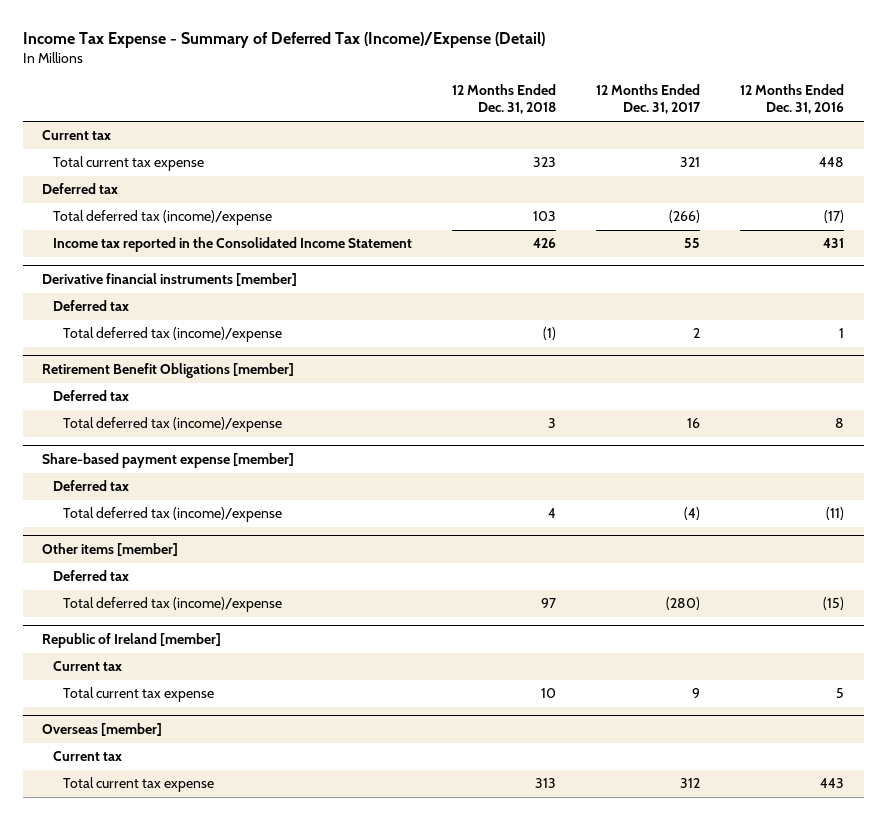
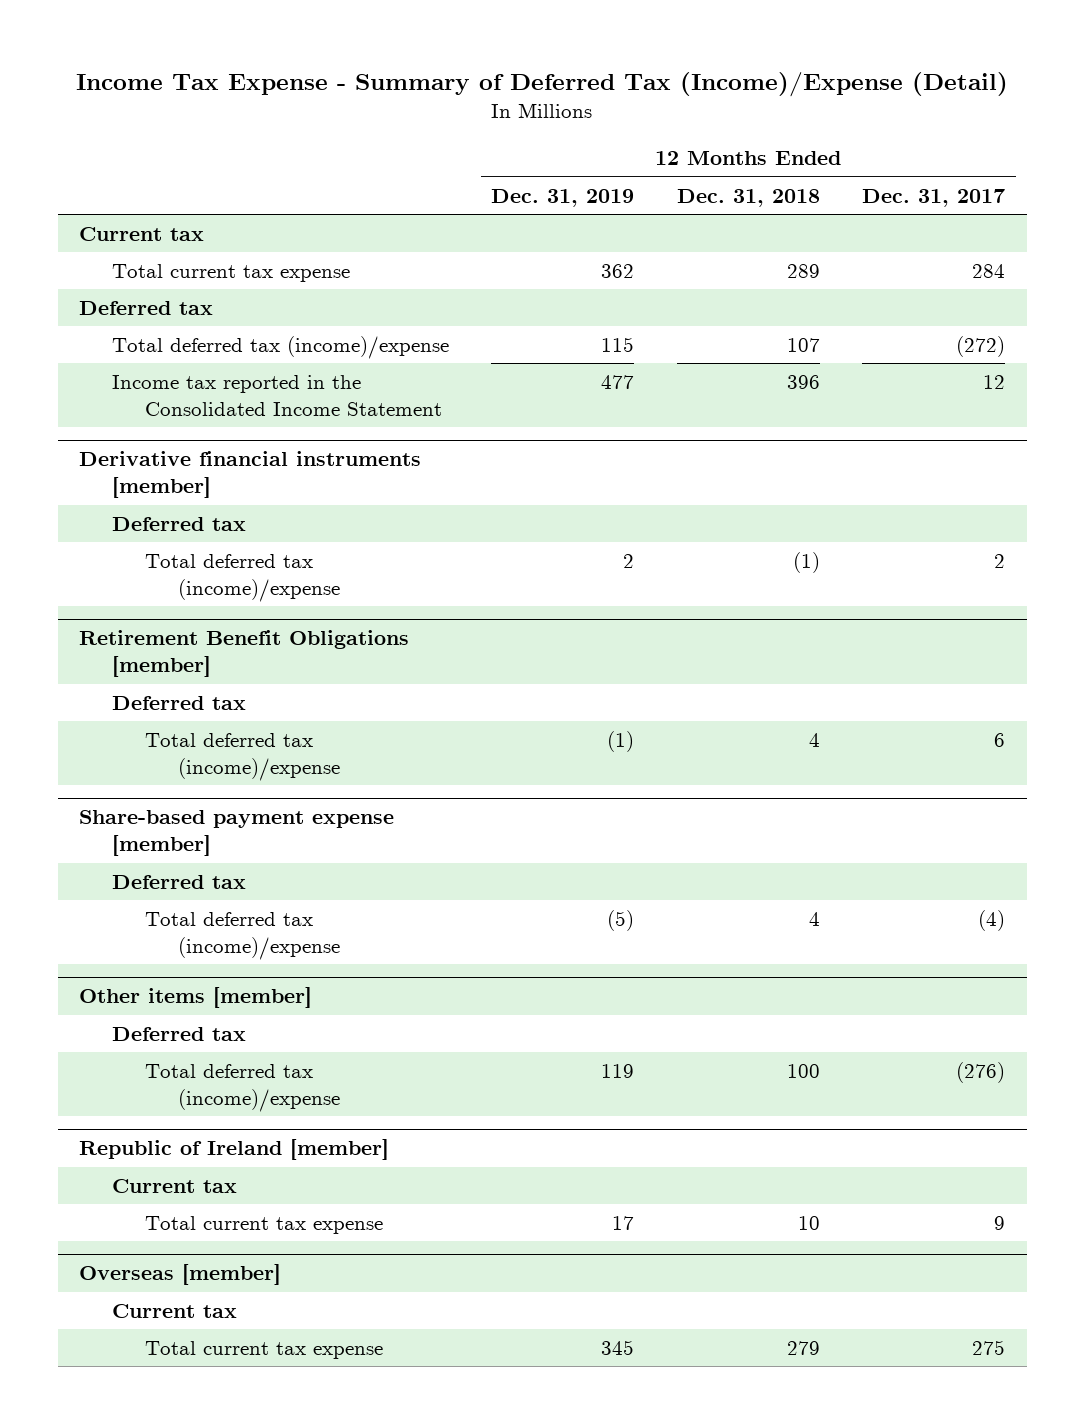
[739,83,844,115] 12 Months Ended Dec. 31, 2016 -> none
none -> [491,188,635,207] Dec. 31, 2019
[532,157,556,168] 323 -> [786,263,820,278] 289
[679,157,700,168] 321 -> [972,263,1006,278] 284
[532,211,556,222] 103 -> [786,337,820,352] 107
[668,210,700,224] (266) -> [956,335,1006,357] (272)
[532,238,556,249] 426 -> [786,374,820,389] 396
[683,238,700,249] 55 -> [983,374,1006,389] 12
[547,418,556,429] 3 -> [808,732,820,747] 4
[686,418,700,429] 16 -> [994,732,1006,747] 6
[540,598,556,609] 97 -> [786,1063,820,1078] 100
[665,597,700,611] (280) -> [956,1061,1006,1083] (276)
[534,778,556,789] 313 -> [786,1340,820,1355] 279
[679,778,700,789] 312 -> [972,1339,1006,1355] 275

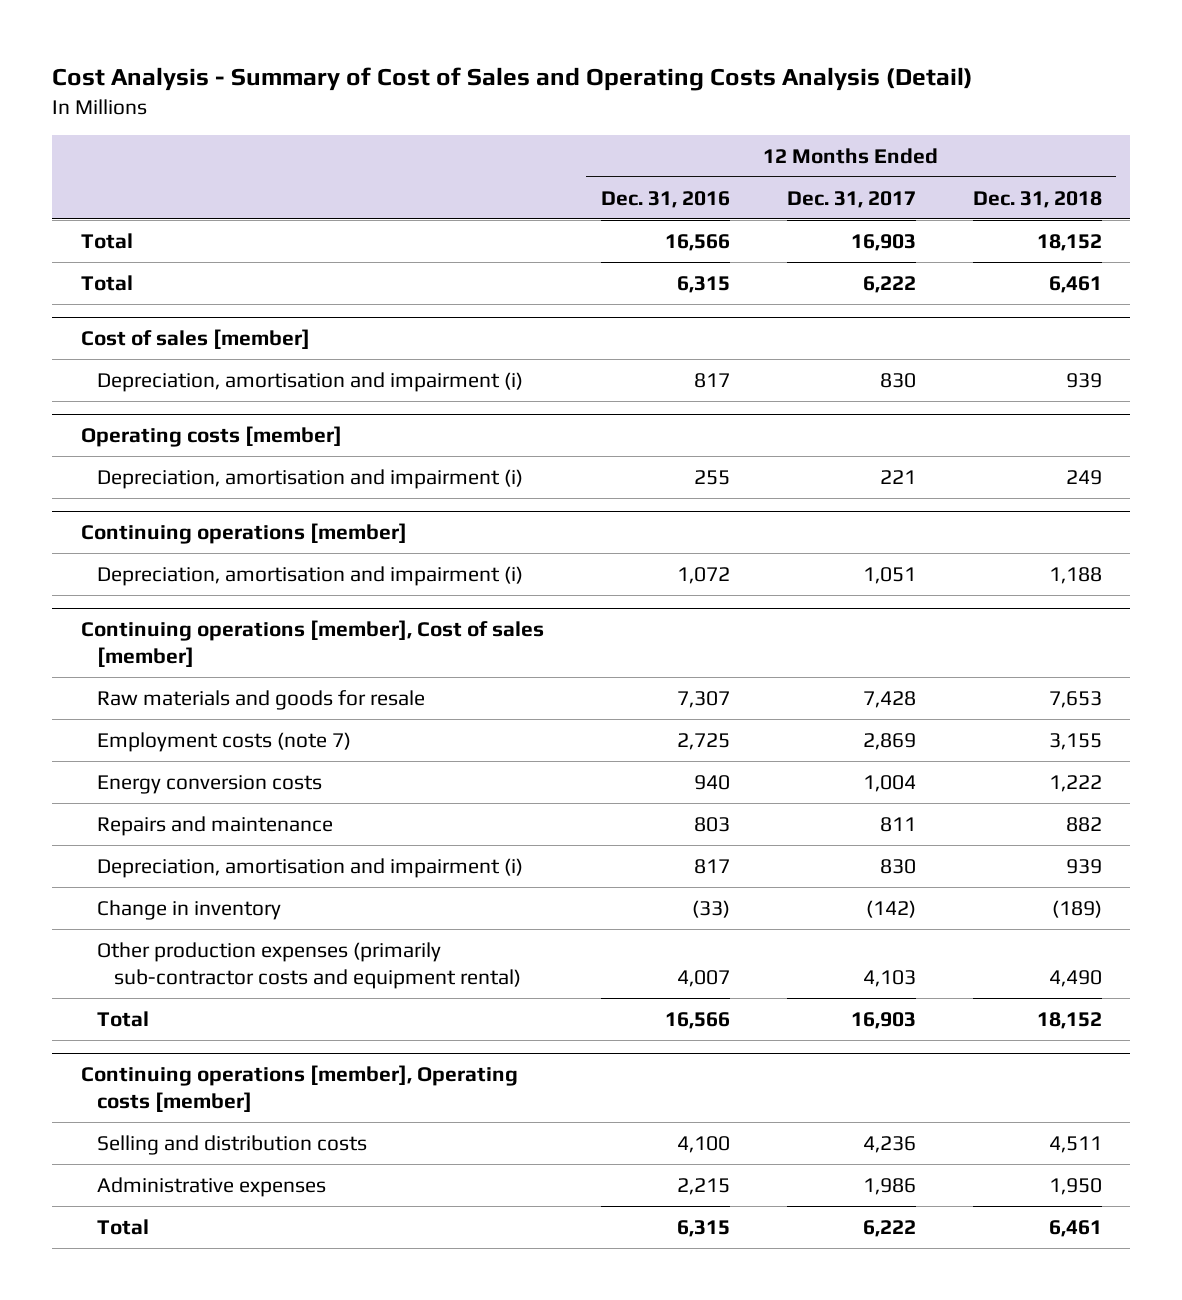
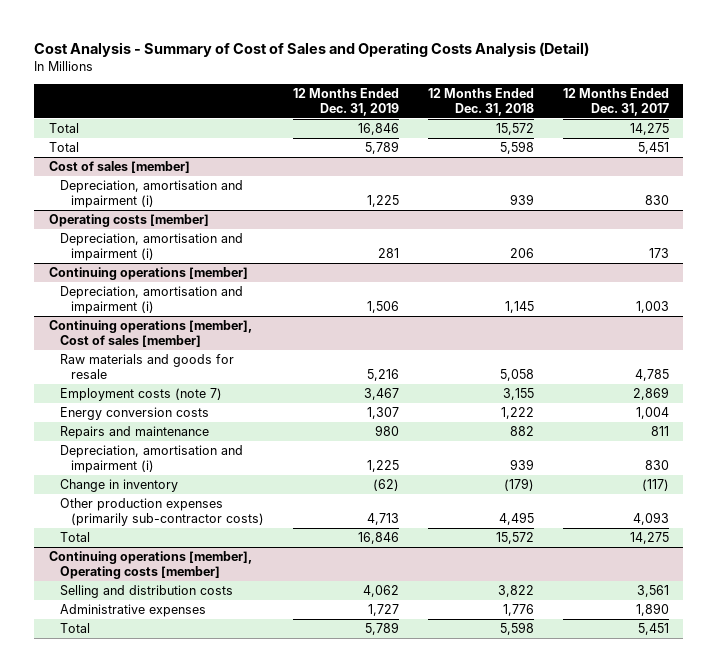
[600,190,730,208] Dec. 31, 2016 -> none
none -> [293,87,400,117] 12 Months Ended Dec. 31, 2019
[850,233,916,251] 16,903 -> [629,123,669,136] 14,275
[1036,233,1102,251] 18,152 -> [495,123,534,136] 15,572
[862,275,916,293] 6,222 -> [637,142,669,155] 5,451
[1048,275,1102,293] 6,461 -> [499,141,534,155] 5,598
[879,469,916,484] 221 -> [648,248,669,259] 173
[1065,469,1102,485] 249 -> [509,248,534,259] 206
[862,566,916,584] 1,051 -> [635,301,669,314] 1,003
[1048,566,1102,584] 1,188 -> [504,301,534,314] 1,145
[862,690,916,708] 7,428 -> [634,369,669,382] 4,785
[1048,690,1102,708] 7,653 -> [499,369,534,382] 5,058
[865,899,916,918] (142) -> [641,479,669,492] (117)
[1051,899,1102,918] (189) -> [503,478,534,492] (179)
[97,941,521,989] Other production expenses (primarily sub-contractor costs and equipment rental) -> [59,498,265,527] Other production expenses (primarily sub-contractor costs)
[862,969,916,987] 4,103 -> [632,512,669,526] 4,093
[1048,969,1102,987] 4,490 -> [498,512,534,526] 4,495
[850,1011,916,1029] 16,903 -> [629,532,669,545] 14,275
[1036,1011,1102,1029] 18,152 -> [495,532,534,545] 15,572
[862,1135,916,1153] 4,236 -> [636,585,669,598] 3,561
[1048,1135,1102,1153] 4,511 -> [497,585,534,598] 3,822
[862,1177,916,1195] 1,986 -> [635,603,669,617] 1,890
[1048,1177,1102,1195] 1,950 -> [502,604,534,617] 1,776
[862,1219,916,1237] 6,222 -> [637,623,669,636] 5,451
[1048,1219,1102,1237] 6,461 -> [499,622,534,636] 5,598

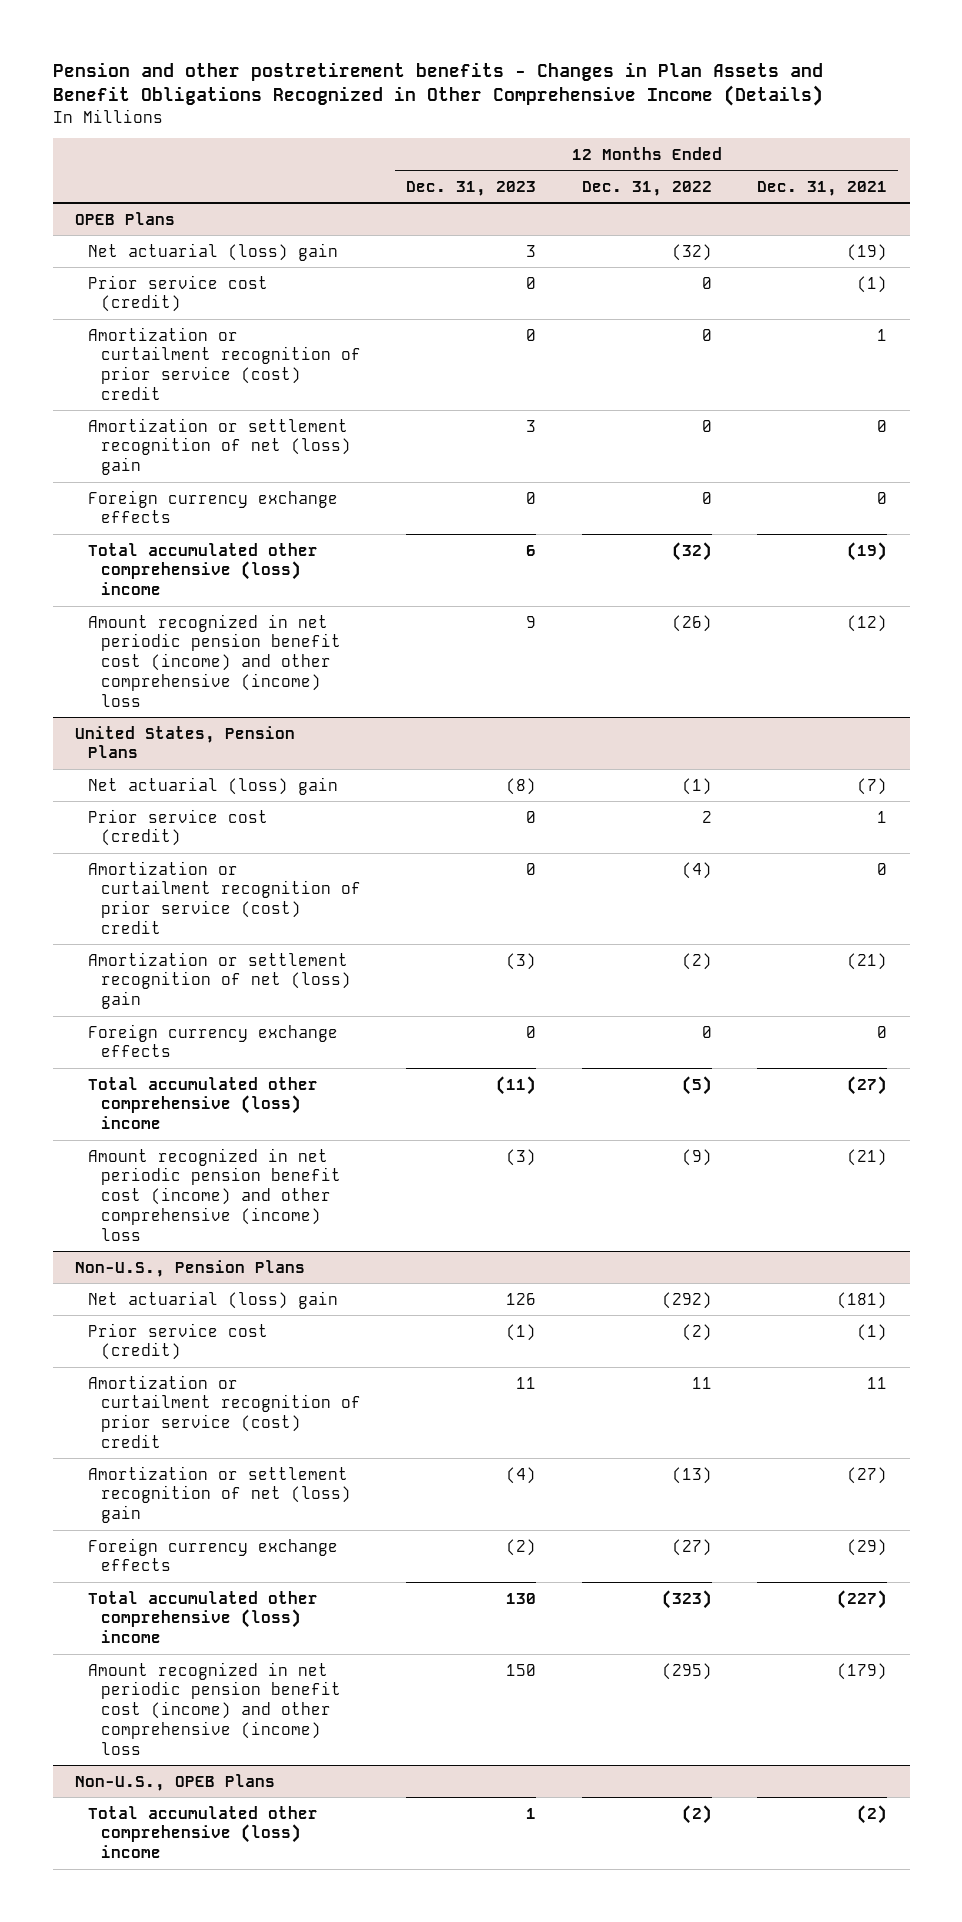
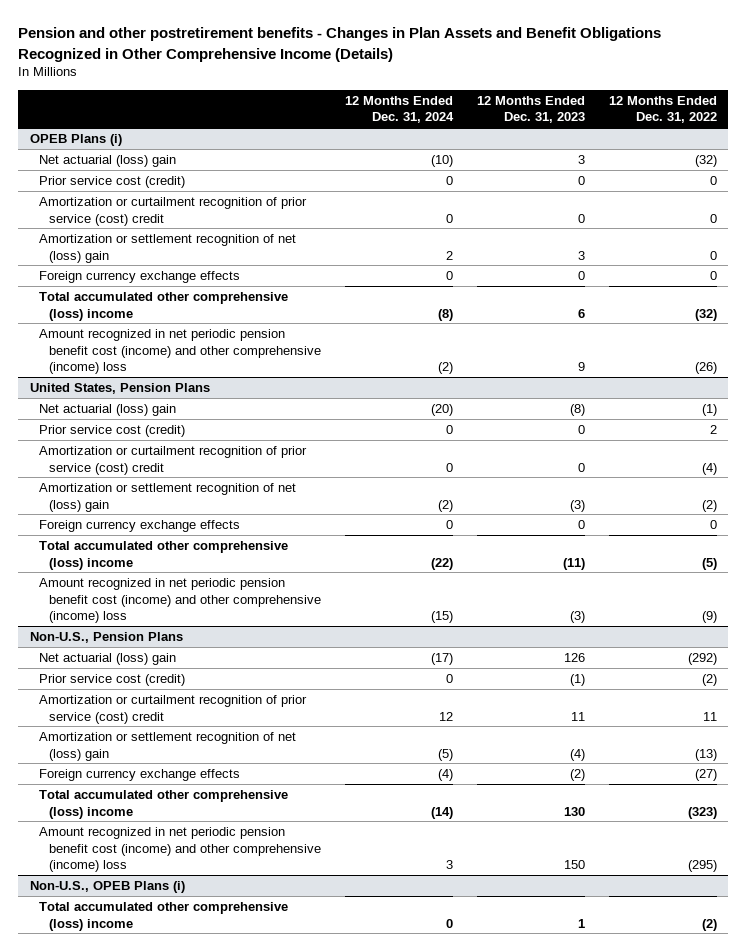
[757,180,888,196] Dec. 31, 2021 -> none
none -> [344,95,454,124] 12 Months Ended Dec. 31, 2024
[75,211,176,225] OPEB Plans -> [29,134,122,147] OPEB Plans (i)
[75,1773,276,1791] Non-U.S., OPEB Plans -> [29,881,185,894] Non-U.S., OPEB Plans (i)

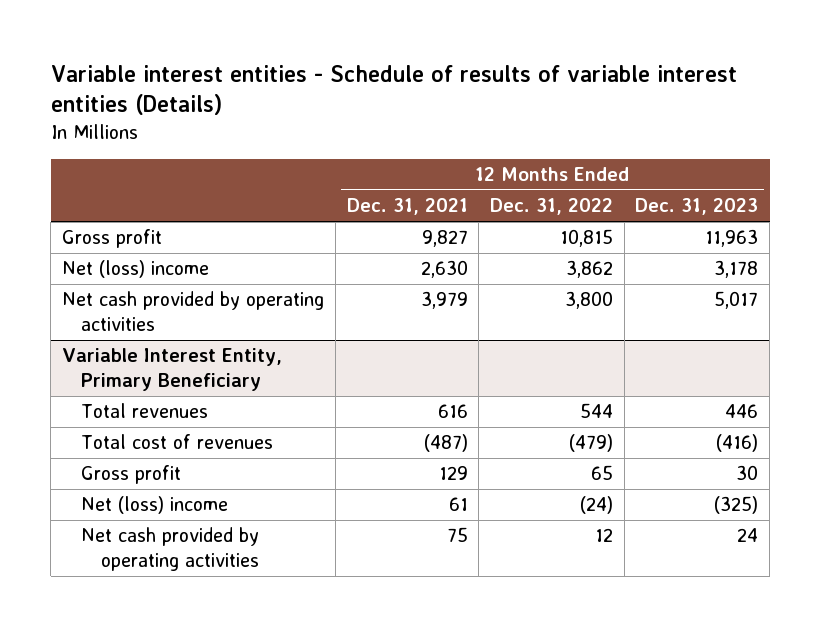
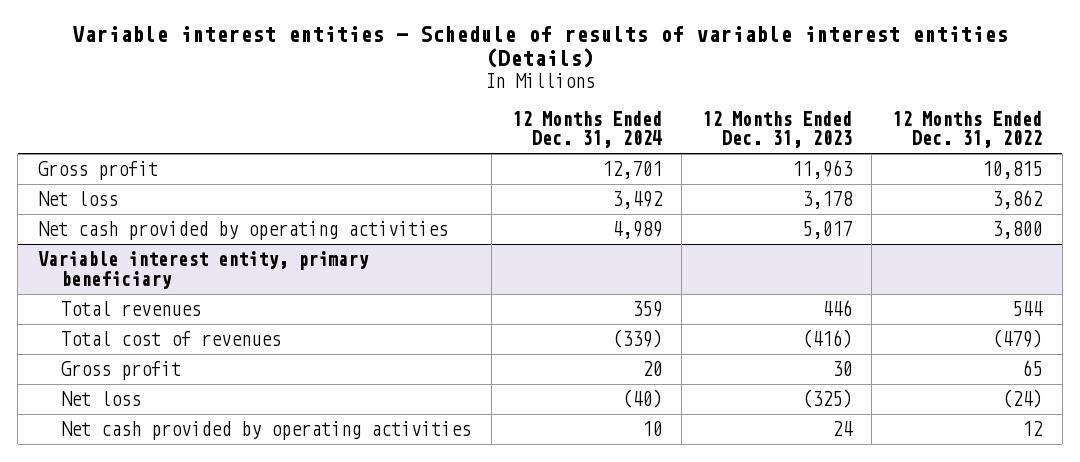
[346,198,468,216] Dec. 31, 2021 -> none
none -> [511,110,662,149] 12 Months Ended Dec. 31, 2024
[62,260,210,279] Net (loss) income -> [37,191,118,207] Net loss
[62,348,283,392] Variable Interest Entity, Primary Beneficiary -> [37,251,369,289] Variable interest entity, primary beneficiary
[81,496,229,515] Net (loss) income -> [61,391,142,407] Net loss

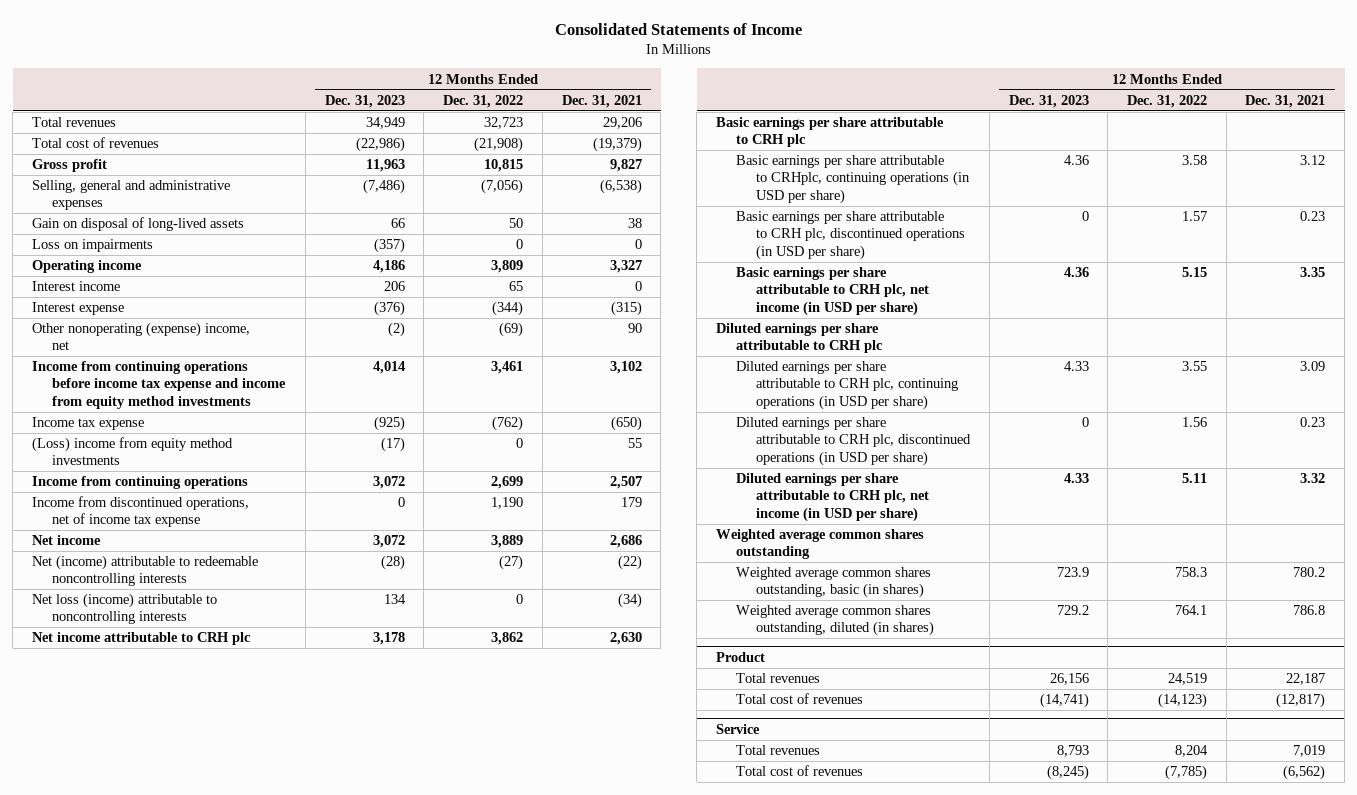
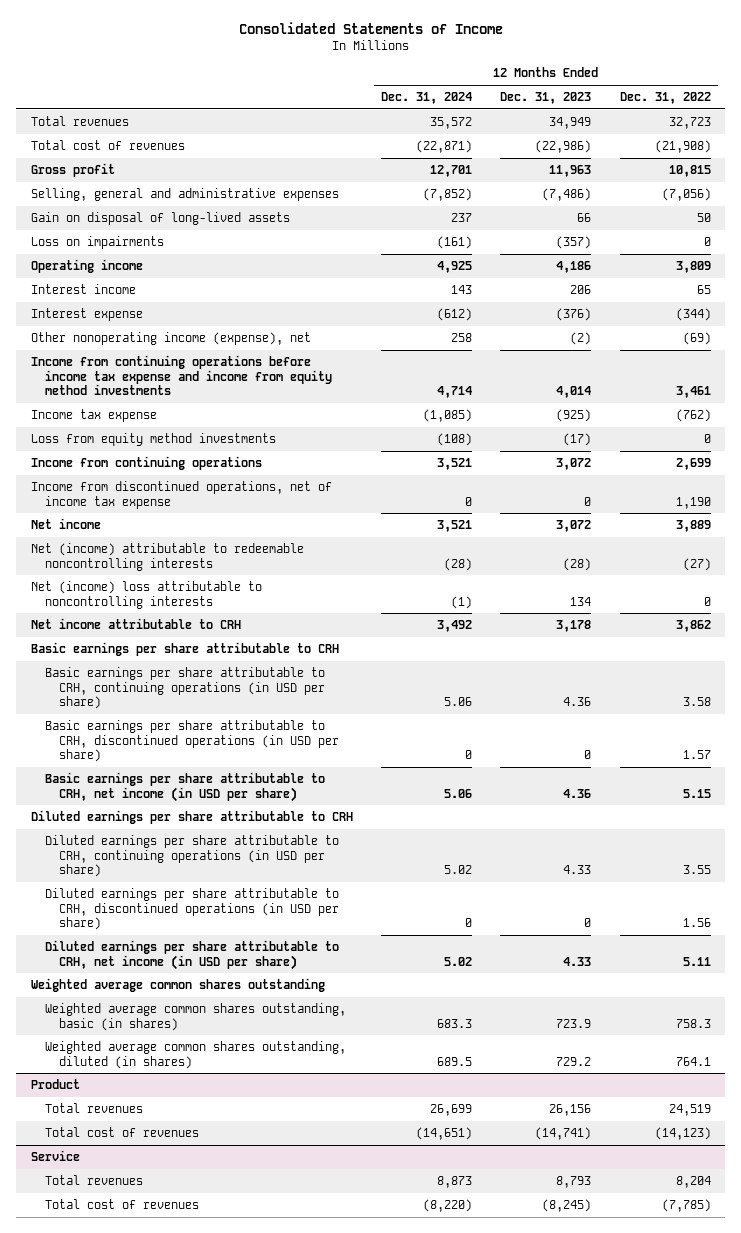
[561,94,642,108] Dec. 31, 2021 -> none
none -> [381,91,473,104] Dec. 31, 2024
[31,322,250,351] Other nonoperating (expense) income, net -> [30,331,311,345] Other nonoperating income (expense), net
[31,437,233,466] (Loss) income from equity method investments -> [30,432,276,446] Loss from equity method investments
[31,593,217,625] Net loss (income) attributable to noncontrolling interests -> [30,580,262,609] Net (income) loss attributable to noncontrolling interests
[31,632,251,646] Net income attributable to CRH plc -> [30,617,241,629] Net income attributable to CRH
[715,117,944,148] Basic earnings per share attributable to CRH plc -> [30,641,339,656] Basic earnings per share attributable to CRH
[735,155,971,204] Basic earnings per share attributable to CRHplc, continuing operations (in USD per share) -> [44,666,325,710] Basic earnings per share attributable to CRH, continuing operations (in USD per share)
[735,211,966,260] Basic earnings per share attributable to CRH plc, discontinued operations (in USD per share) -> [44,719,339,763] Basic earnings per share attributable to CRH, discontinued operations (in USD per share)
[735,267,930,316] Basic earnings per share attributable to CRH plc, net income (in USD per share) -> [44,771,325,802] Basic earnings per share attributable to CRH, net income (in USD per share)
[715,323,883,354] Diluted earnings per share attributable to CRH plc -> [30,809,353,824] Diluted earnings per share attributable to CRH
[735,361,959,410] Diluted earnings per share attributable to CRH plc, continuing operations (in USD per share) -> [44,834,339,878] Diluted earnings per share attributable to CRH, continuing operations (in USD per share)
[735,417,972,466] Diluted earnings per share attributable to CRH plc, discontinued operations (in USD per share) -> [44,887,339,931] Diluted earnings per share attributable to CRH, discontinued operations (in USD per share)
[735,473,930,522] Diluted earnings per share attributable to CRH plc, net income (in USD per share) -> [44,939,339,970] Diluted earnings per share attributable to CRH, net income (in USD per share)

